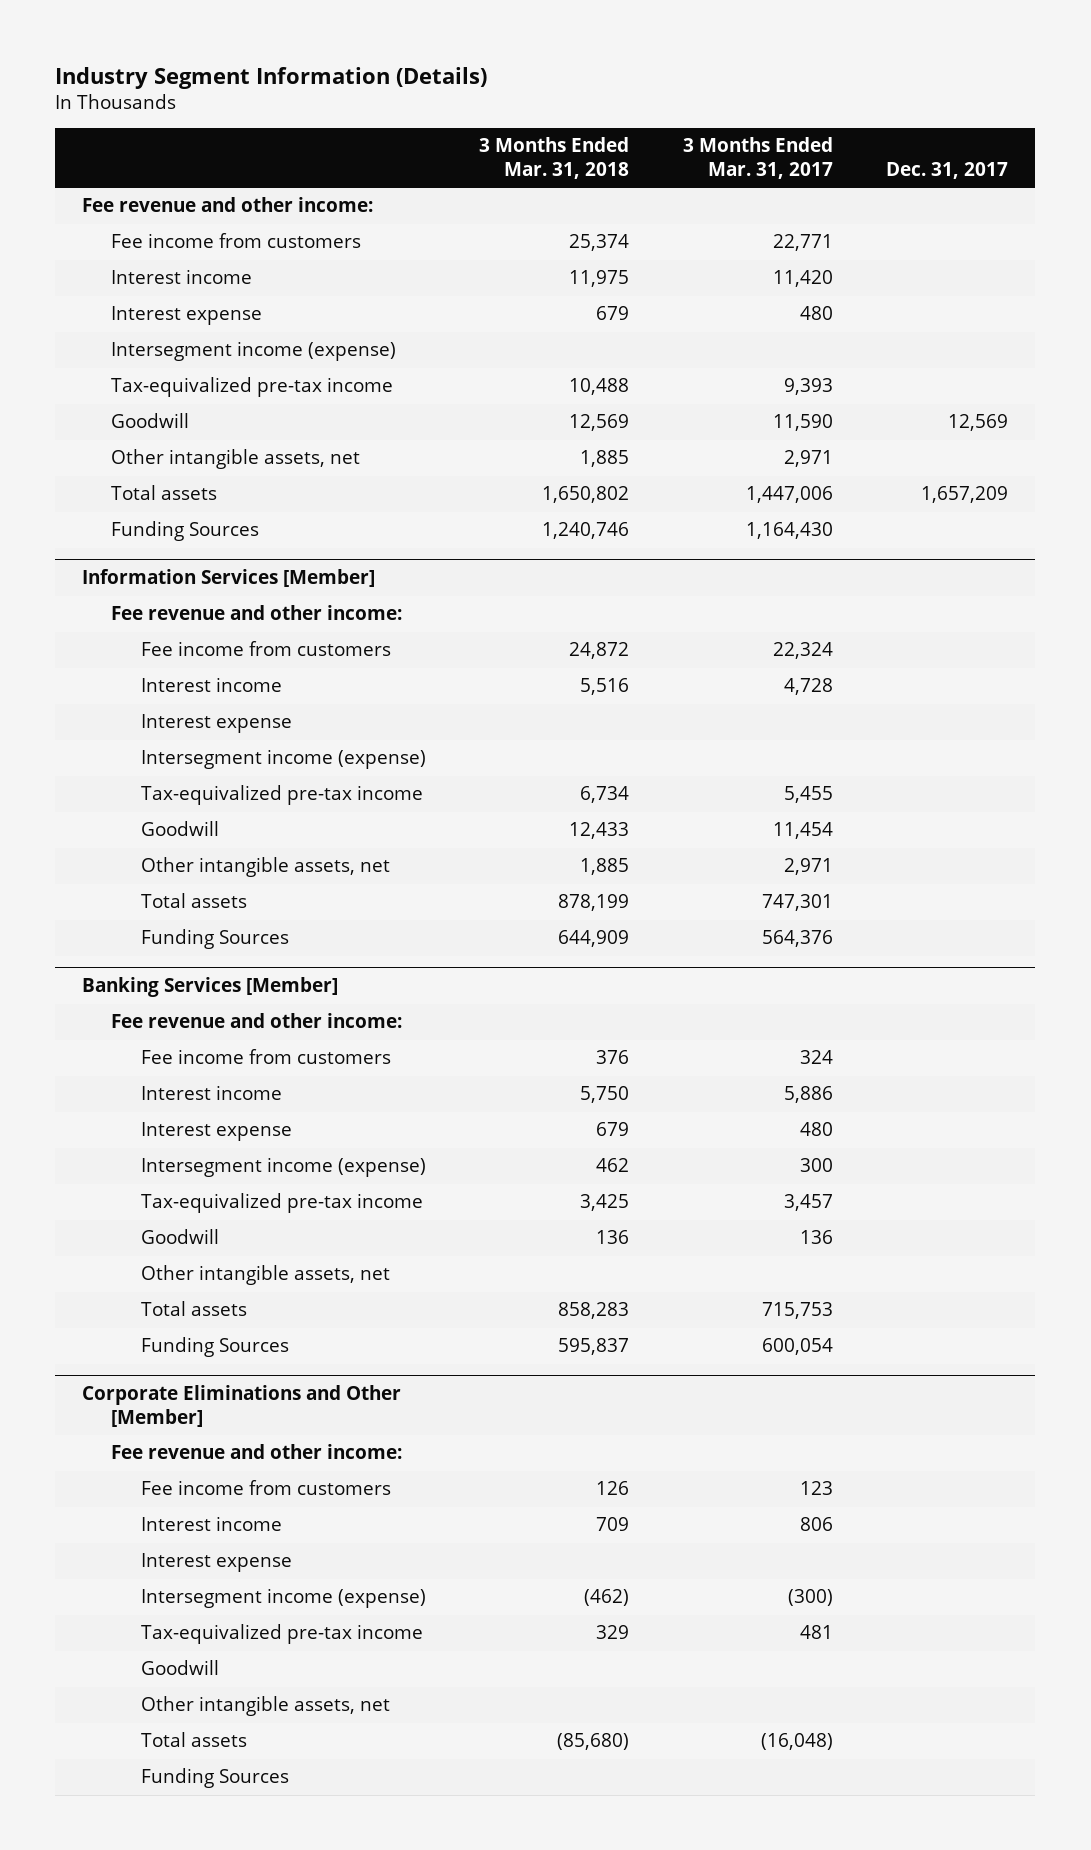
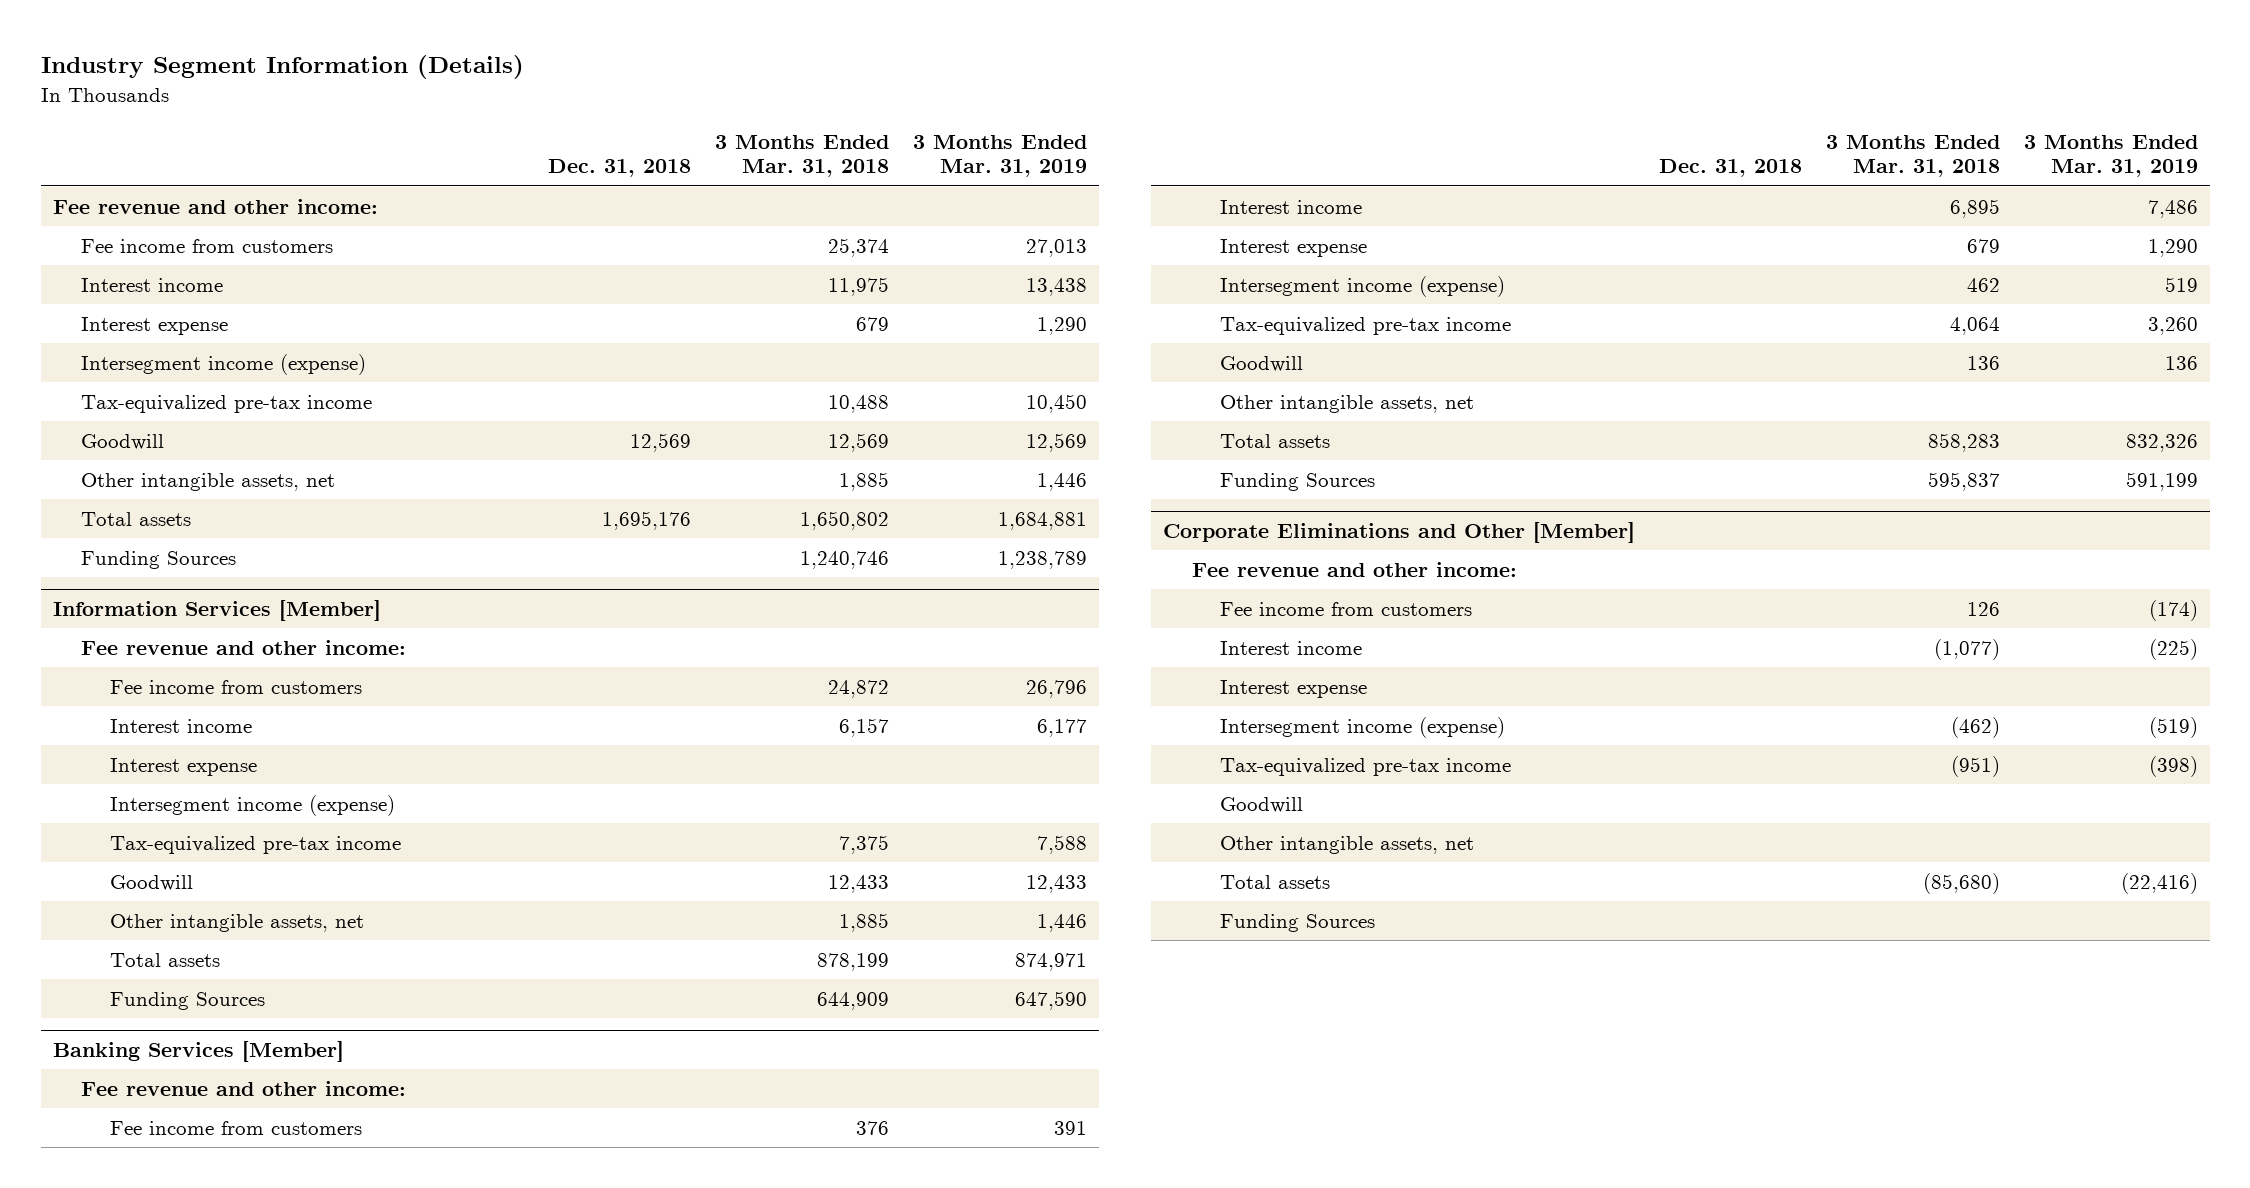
[682,137,833,179] 3 Months Ended Mar. 31, 2017 -> none
[886,161,1009,179] Dec. 31, 2017 -> none
none -> [548,159,692,178] Dec. 31, 2018
none -> [913,135,1088,178] 3 Months Ended Mar. 31, 2019
[580,678,630,696] 5,516 -> [839,717,890,737] 6,157
[580,786,630,804] 6,734 -> [839,834,890,854] 7,375
[580,1086,630,1104] 5,750 -> [1949,198,2000,218] 6,895
[580,1194,630,1212] 3,425 -> [1949,316,2000,335] 4,064
[596,1517,630,1532] 709 -> [1933,638,2000,660] (1,077)
[596,1625,630,1640] 329 -> [1950,755,2000,777] (951)

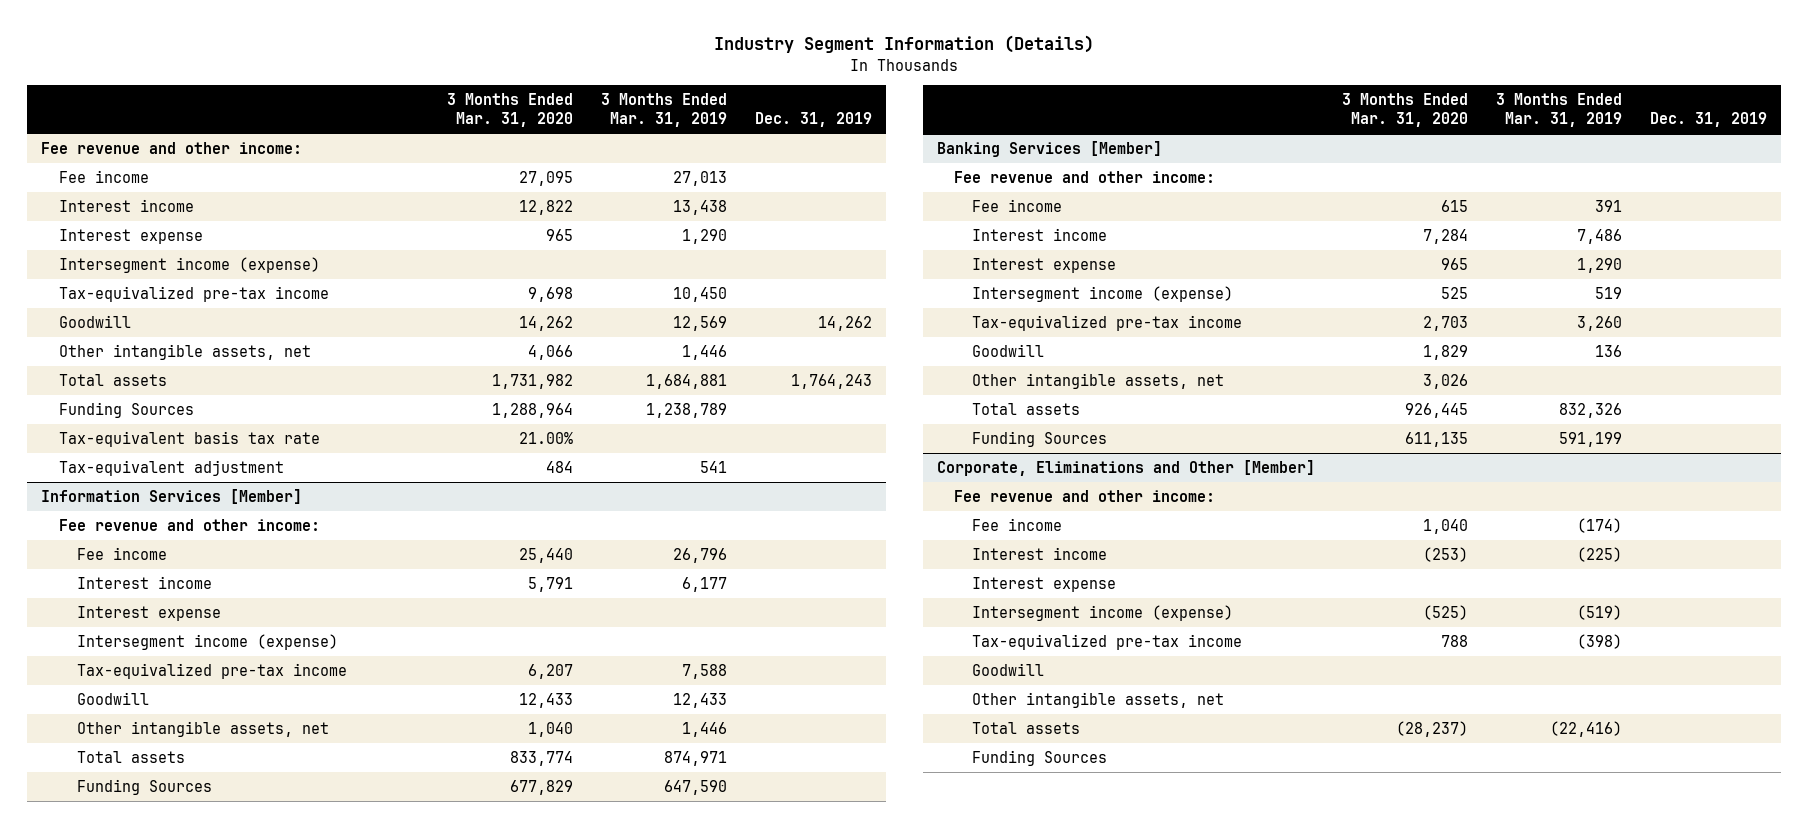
[548,159,692,178] Dec. 31, 2018 -> none
[715,135,890,178] 3 Months Ended Mar. 31, 2018 -> none
none -> [447,93,574,128] 3 Months Ended Mar. 31, 2020
none -> [754,112,872,128] Dec. 31, 2019
[81,238,334,253] Fee income from customers -> [59,169,150,183] Fee income
none -> [59,430,321,447] Tax-equivalent basis tax rate
none -> [59,459,285,476] Tax-equivalent adjustment
[109,679,362,694] Fee income from customers -> [76,546,167,560] Fee income
[109,1120,362,1135] Fee income from customers -> [972,198,1063,212] Fee income
[1163,521,1636,543] Corporate Eliminations and Other [Member] -> [936,459,1315,476] Corporate, Eliminations and Other [Member]
[1220,601,1473,616] Fee income from customers -> [972,517,1063,531] Fee income

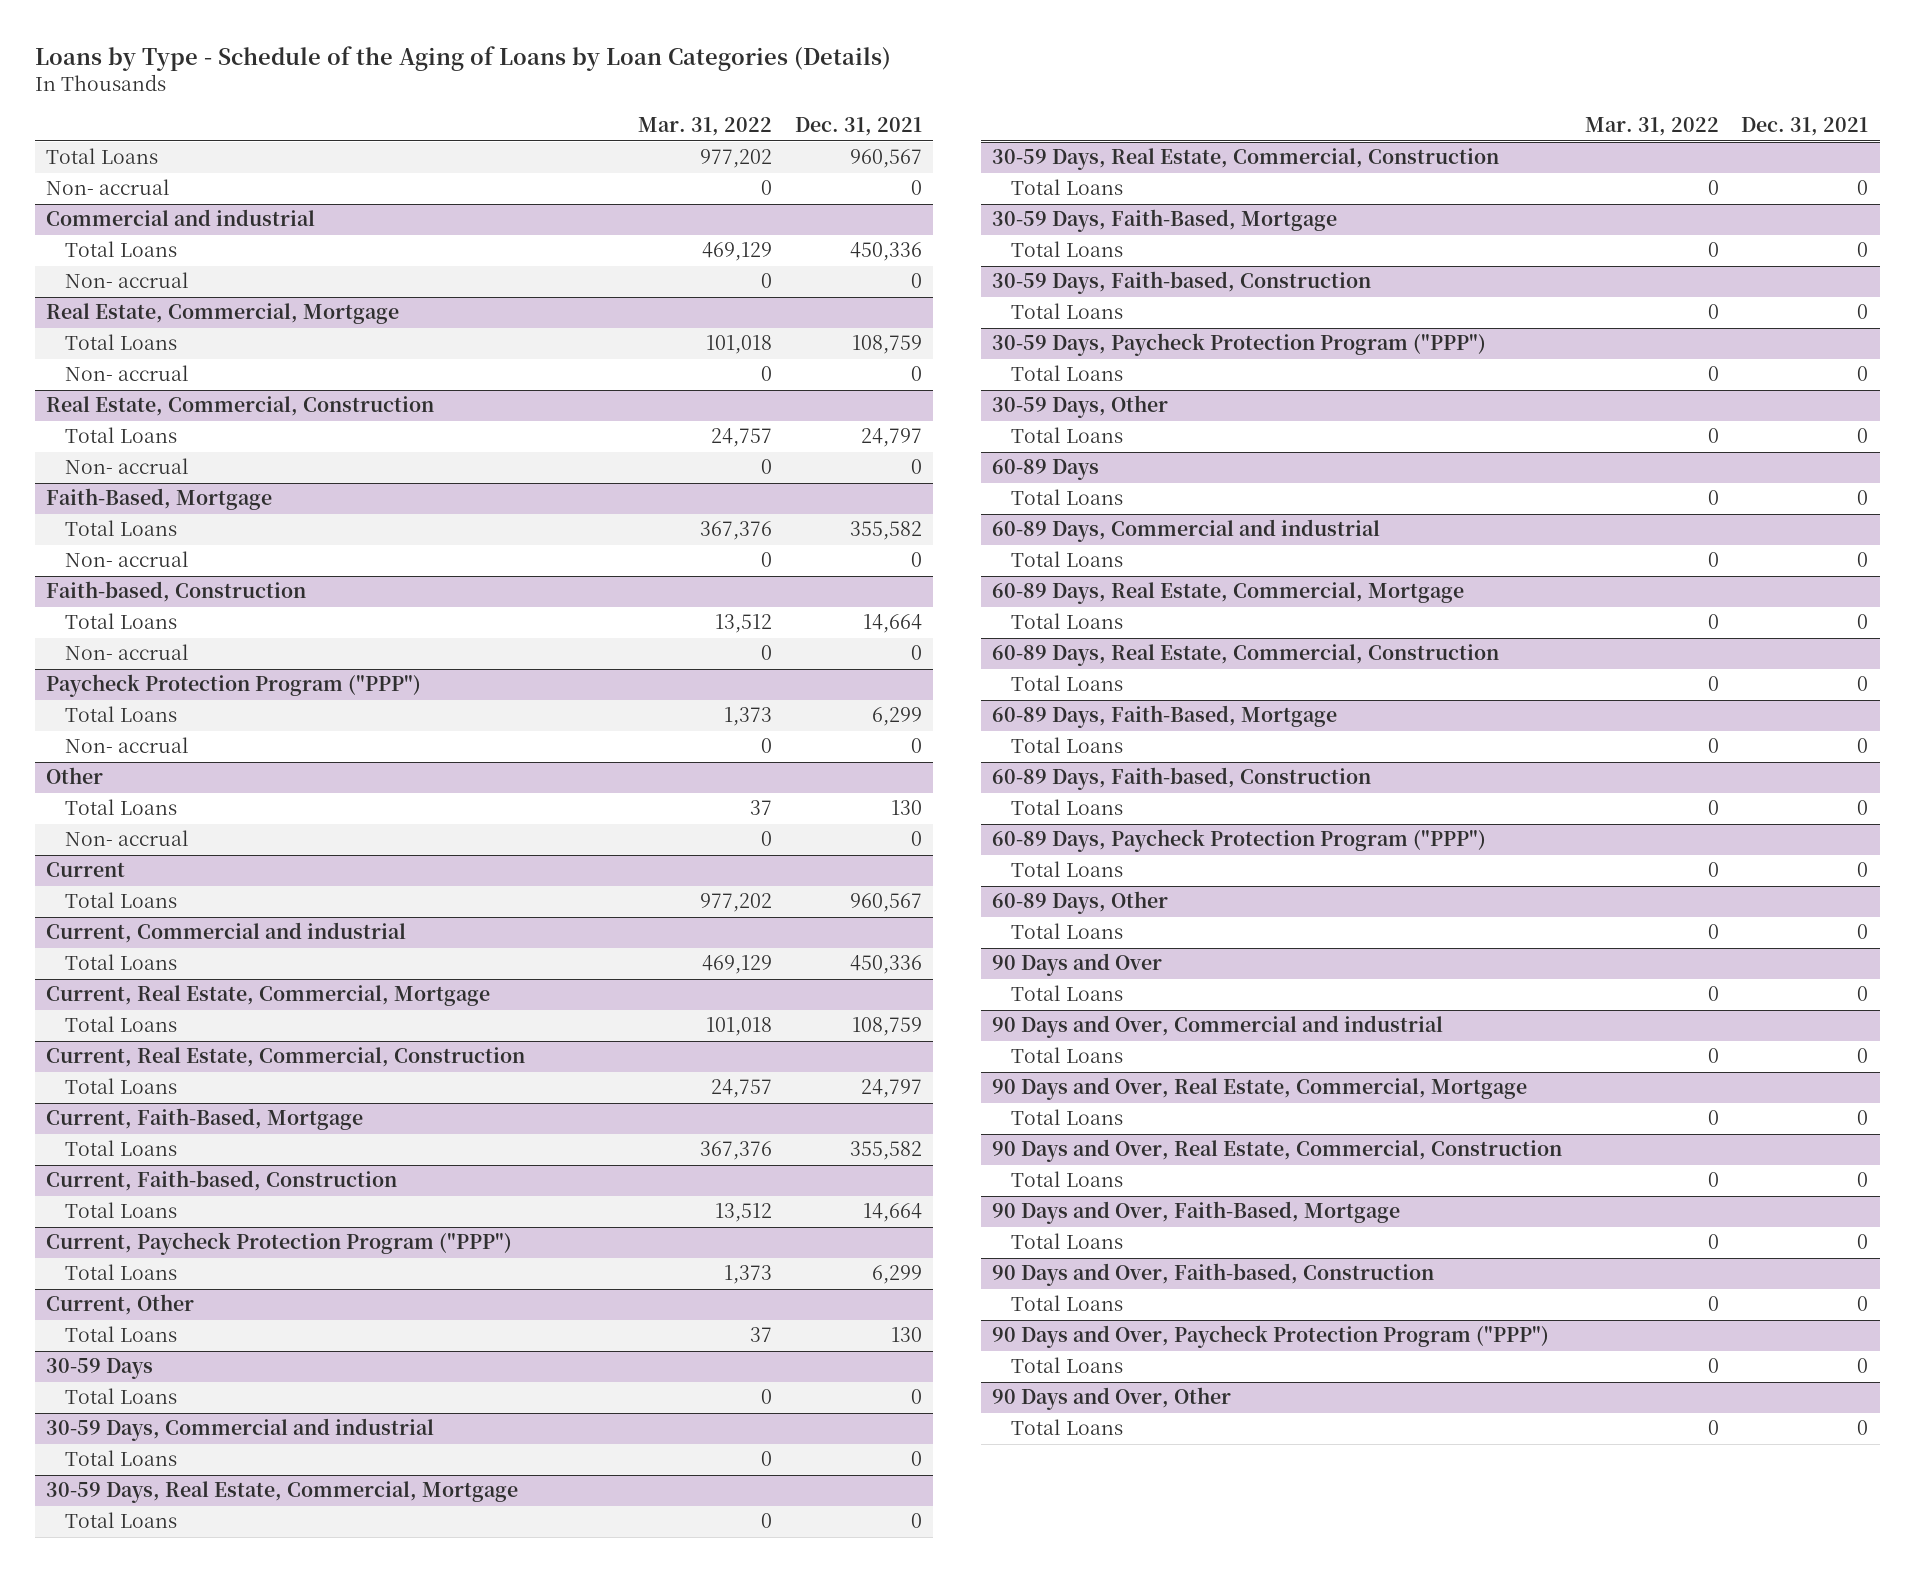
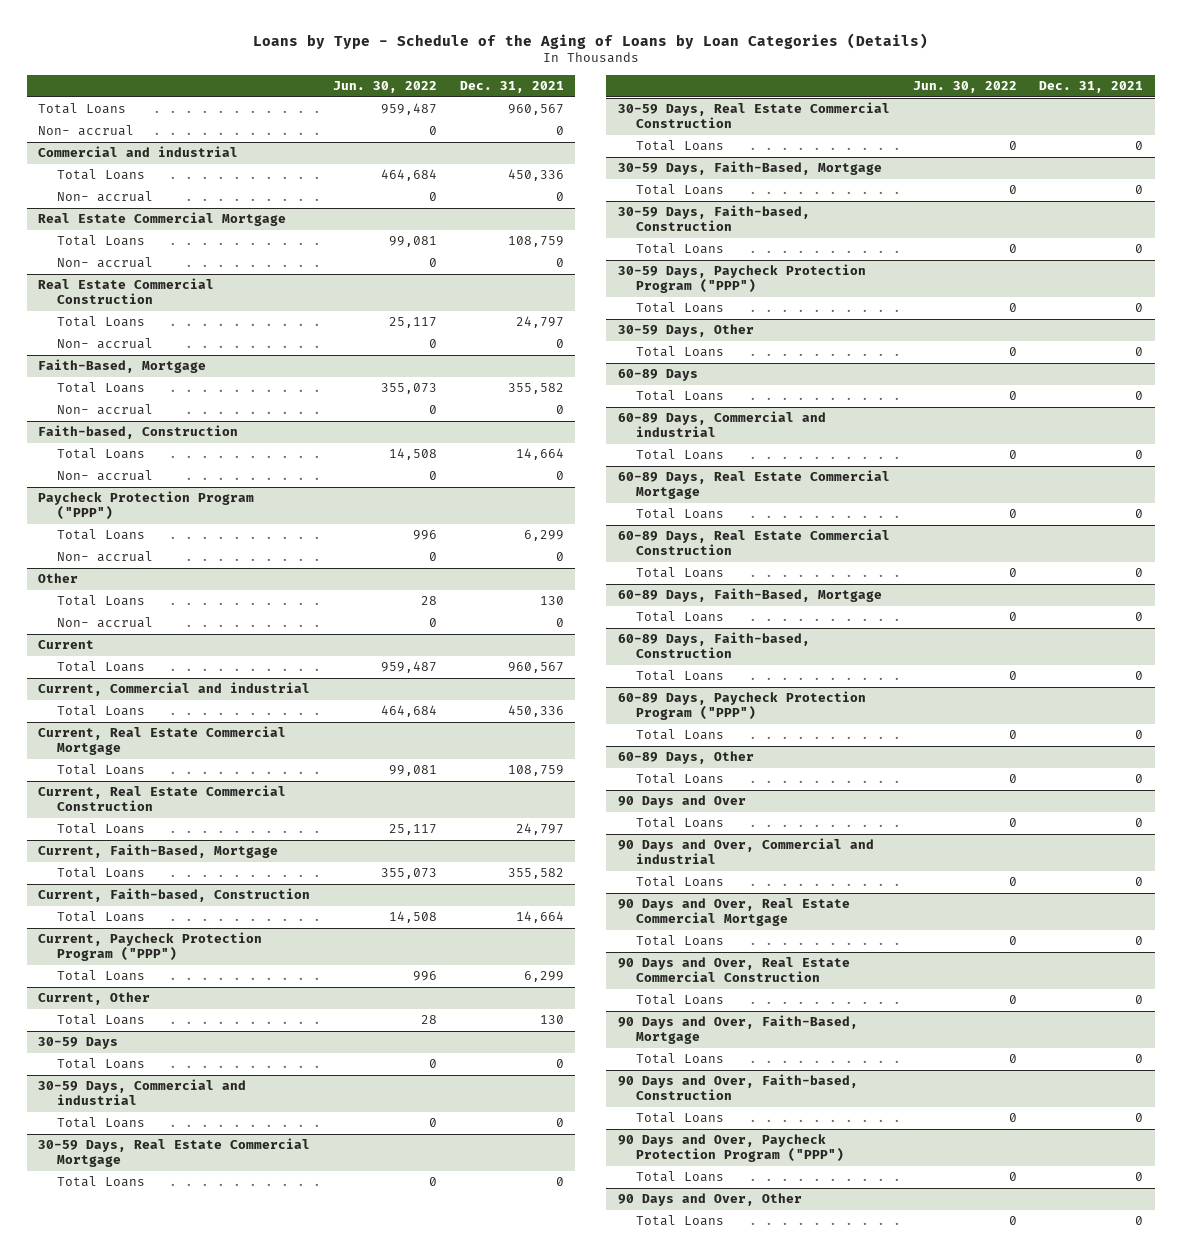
[638,117,773,137] Mar. 31, 2022 -> none
none -> [332,80,437,93] Jun. 30, 2022
[45,303,399,325] Real Estate, Commercial, Mortgage -> [38,212,287,227] Real Estate Commercial Mortgage
[45,396,434,417] Real Estate, Commercial, Construction -> [38,278,215,304] Real Estate Commercial Construction
[45,985,490,1007] Current, Real Estate, Commercial, Mortgage -> [38,726,287,755] Current, Real Estate Commercial Mortgage
[45,1047,525,1068] Current, Real Estate, Commercial, Construction -> [38,785,287,811] Current, Real Estate Commercial Construction
[45,1481,518,1504] 30-59 Days, Real Estate, Commercial, Mortgage -> [38,1138,311,1167] 30-59 Days, Real Estate Commercial Mortgage
[992,148,1500,171] 30-59 Days, Real Estate, Commercial, Construction -> [617,102,890,128] 30-59 Days, Real Estate Commercial Construction
[992,582,1465,605] 60-89 Days, Real Estate, Commercial, Mortgage -> [617,470,890,499] 60-89 Days, Real Estate Commercial Mortgage
[992,644,1500,667] 60-89 Days, Real Estate, Commercial, Construction -> [617,529,890,555] 60-89 Days, Real Estate Commercial Construction
[992,1077,1528,1101] 90 Days and Over, Real Estate, Commercial, Mortgage -> [617,898,850,926] 90 Days and Over, Real Estate Commercial Mortgage
[992,1139,1563,1163] 90 Days and Over, Real Estate, Commercial, Construction -> [617,957,850,982] 90 Days and Over, Real Estate Commercial Construction

